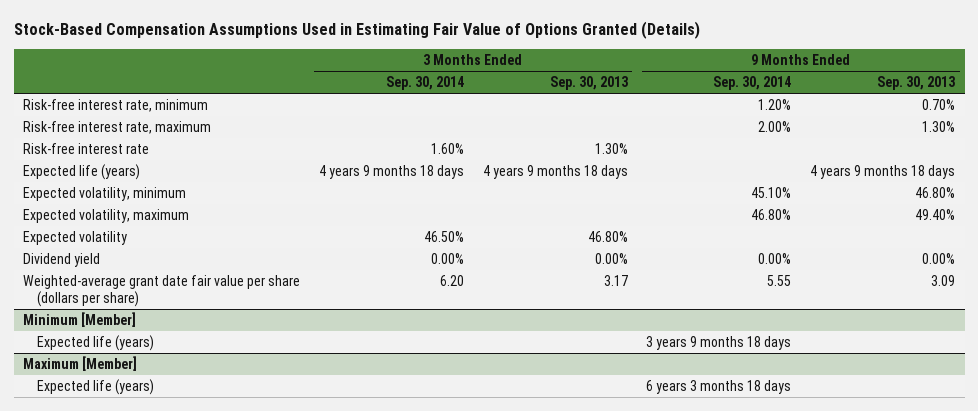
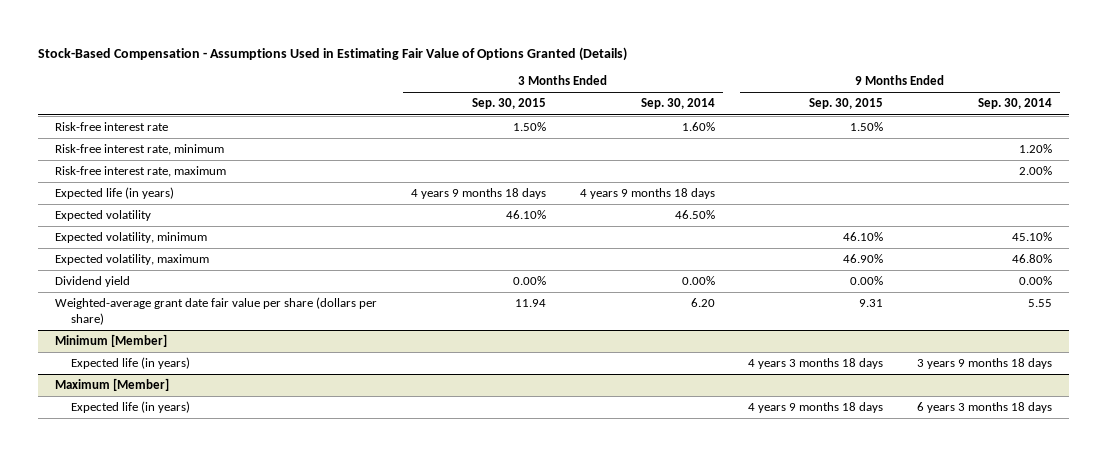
[13,21,700,40] Stock-Based Compensation Assumptions Used in Estimating Fair Value of Options Granted (Details) -> [38,46,628,61] Stock-Based Compensation - Assumptions Used in Estimating Fair Value of Options Granted (Details)
[549,76,628,91] Sep. 30, 2013 -> none
[877,76,956,91] Sep. 30, 2013 -> none
none -> [471,98,546,110] Sep. 30, 2015
none -> [809,98,884,110] Sep. 30, 2015
[22,142,149,154] Risk-free interest rate -> [55,122,169,132] Risk-free interest rate
[22,163,140,180] Expected life (years) -> [55,187,175,200] Expected life (in years)
[22,230,127,245] Expected volatility -> [55,210,152,222] Expected volatility
[36,334,154,351] Expected life (years) -> [71,357,191,370] Expected life (in years)
[36,378,154,395] Expected life (years) -> [71,401,191,414] Expected life (in years)

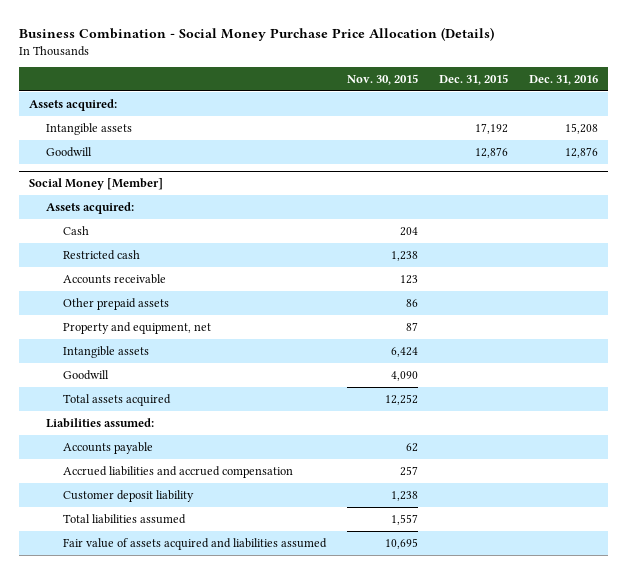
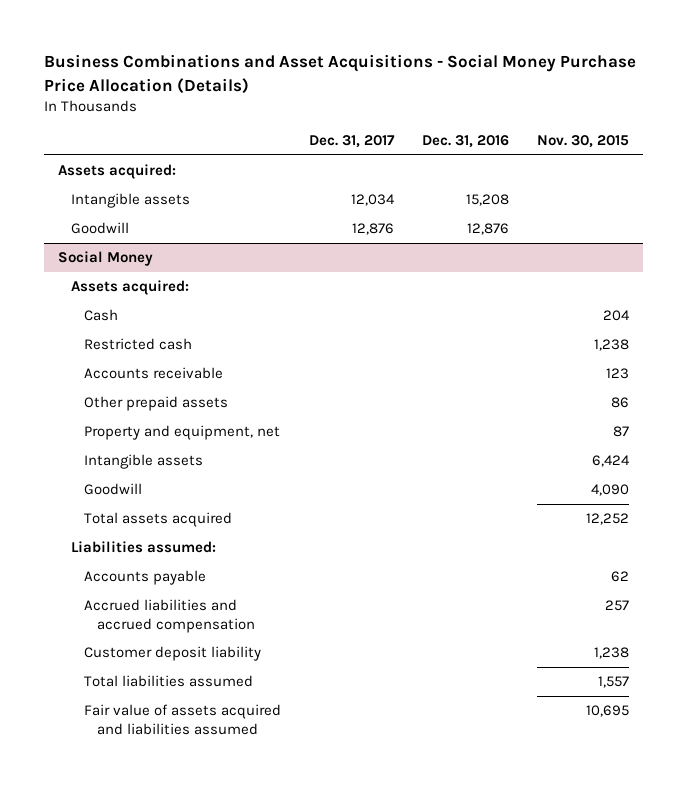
[19,27,495,42] Business Combination - Social Money Purchase Price Allocation (Details) -> [44,54,637,94] Business Combinations and Asset Acquisitions - Social Money Purchase Price Allocation (Details)
[439,73,509,85] Dec. 31, 2015 -> none
none -> [309,134,396,148] Dec. 31, 2017
[29,178,164,191] Social Money [Member] -> [58,251,154,267] Social Money

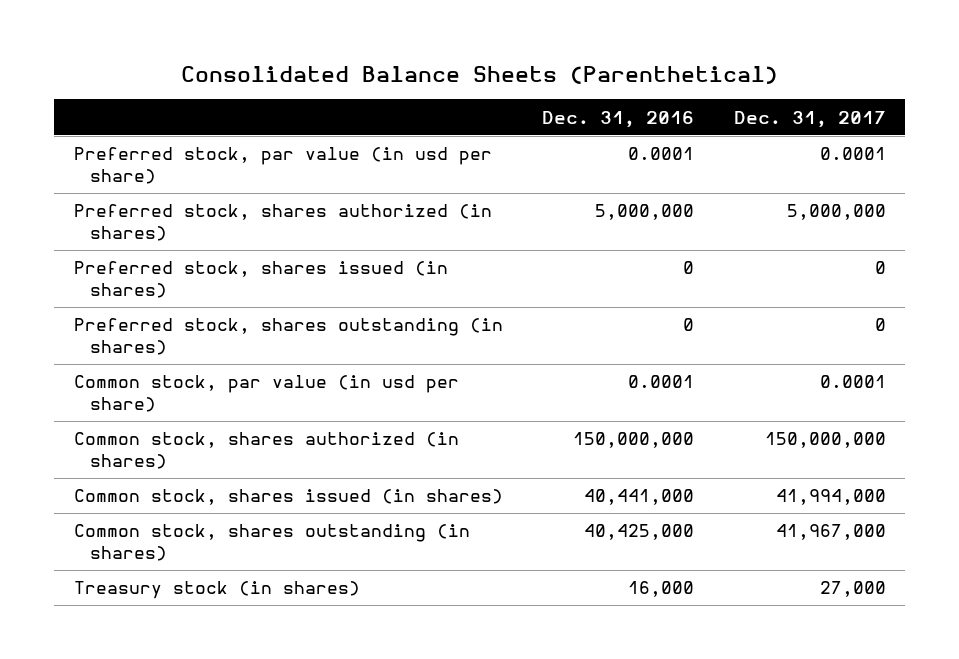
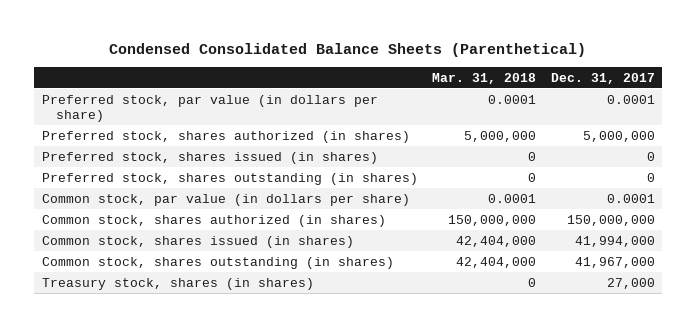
[180,65,778,84] Consolidated Balance Sheets (Parenthetical) -> [109,43,587,58] Condensed Consolidated Balance Sheets (Parenthetical)
[542,110,695,128] Dec. 31, 2016 -> none
none -> [432,72,537,84] Mar. 31, 2018
[73,147,492,184] Preferred stock, par value (in usd per share) -> [41,94,378,123] Preferred stock, par value (in dollars per share)
[73,375,459,412] Common stock, par value (in usd per share) -> [41,193,410,206] Common stock, par value (in dollars per share)
[73,581,360,600] Treasury stock (in shares) -> [41,277,314,290] Treasury stock, shares (in shares)

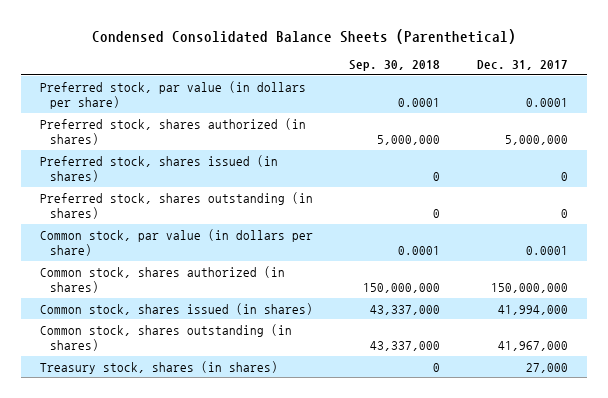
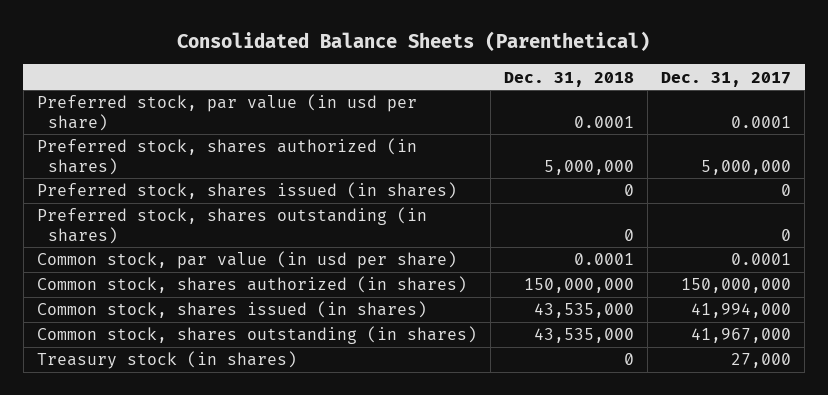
[91,28,516,44] Condensed Consolidated Balance Sheets (Parenthetical) -> [176,31,650,52] Consolidated Balance Sheets (Parenthetical)
[349,60,441,72] Sep. 30, 2018 -> none
none -> [503,71,634,87] Dec. 31, 2018
[39,80,306,110] Preferred stock, par value (in dollars per share) -> [36,94,417,131] Preferred stock, par value (in usd per share)
[39,228,313,257] Common stock, par value (in dollars per share) -> [36,251,457,270] Common stock, par value (in usd per share)
[39,360,278,374] Treasury stock, shares (in shares) -> [36,351,297,370] Treasury stock (in shares)

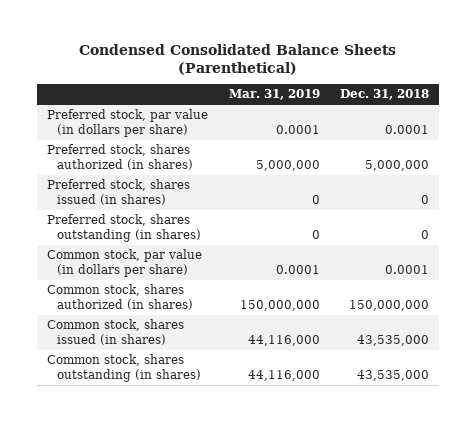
[176,31,650,52] Consolidated Balance Sheets (Parenthetical) -> [79,43,397,75] Condensed Consolidated Balance Sheets (Parenthetical)
[660,71,791,87] Dec. 31, 2017 -> none
none -> [228,89,320,101] Mar. 31, 2019
[36,94,417,131] Preferred stock, par value (in usd per share) -> [46,109,208,138] Preferred stock, par value (in dollars per share)
[36,251,457,270] Common stock, par value (in usd per share) -> [46,249,202,278] Common stock, par value (in dollars per share)
[36,351,297,370] Treasury stock (in shares) -> none

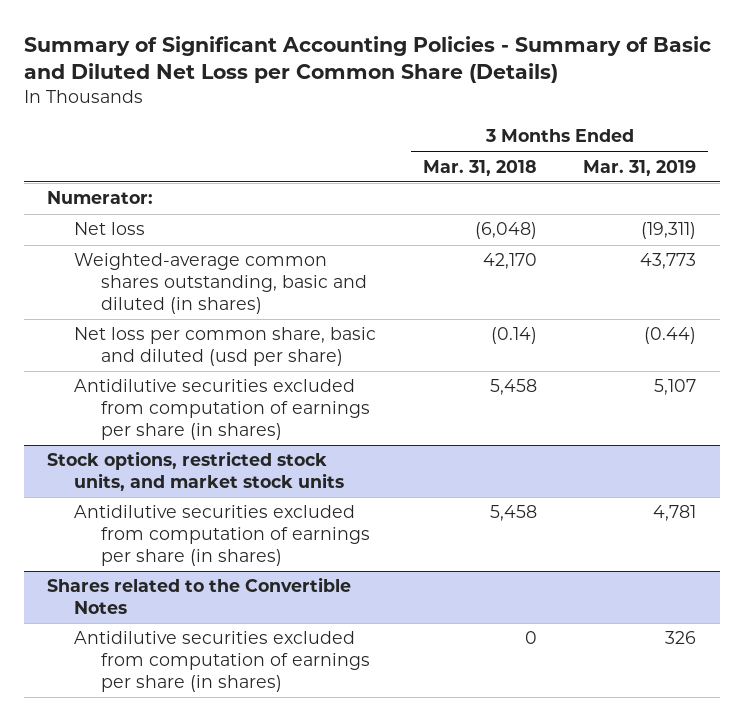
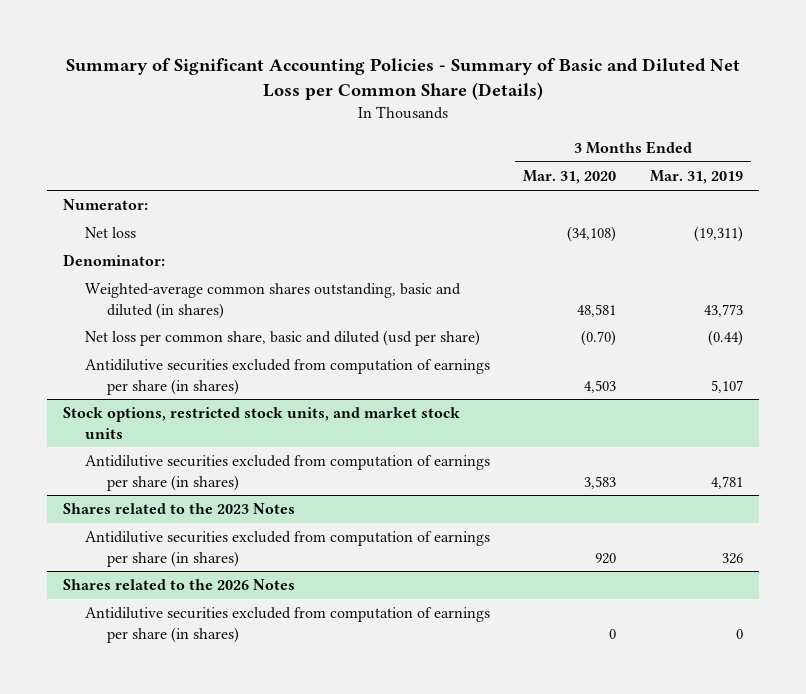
[422,159,537,176] Mar. 31, 2018 -> none
none -> [523,170,617,185] Mar. 31, 2020
none -> [63,254,166,267] Denominator:
[47,577,352,614] Shares related to the Convertible Notes -> [63,503,296,515] Shares related to the 2023 Notes
none -> [63,579,296,591] Shares related to the 2026 Notes
none -> [85,607,491,643] Antidilutive securities excluded from computation of earnings per share (in shares)

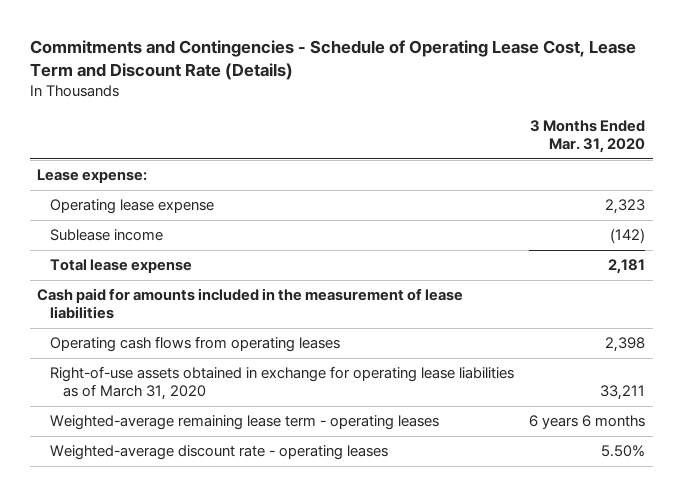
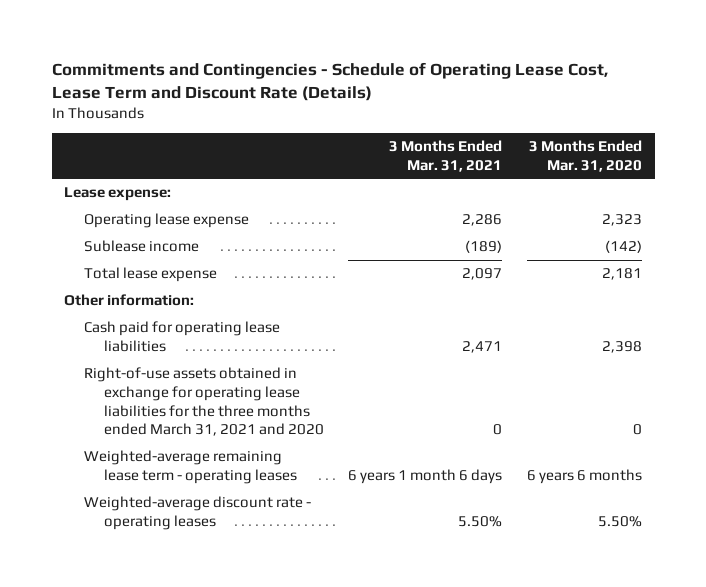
none -> [389,140,503,172] 3 Months Ended Mar. 31, 2021
[37,288,464,320] Cash paid for amounts included in the measurement of lease liabilities -> [64,294,195,307] Other information:
[50,336,341,353] Operating cash flows from operating leases -> [83,321,280,352] Cash paid for operating lease liabilities
[50,366,515,401] Right-of-use assets obtained in exchange for operating lease liabilities as of March 31, 2020 -> [83,367,324,437] Right-of-use assets obtained in exchange for operating lease liabilities for the three months ended March 31, 2021 and 2020
[600,385,646,401] 33,211 -> [633,424,643,436] 0

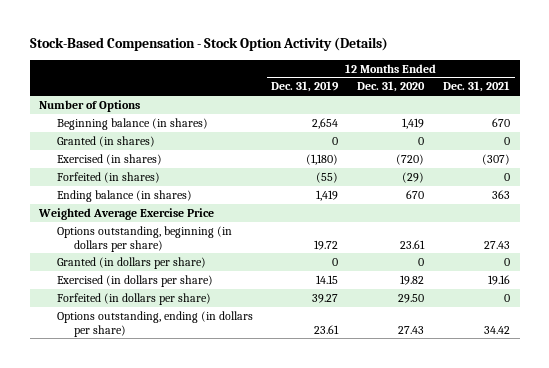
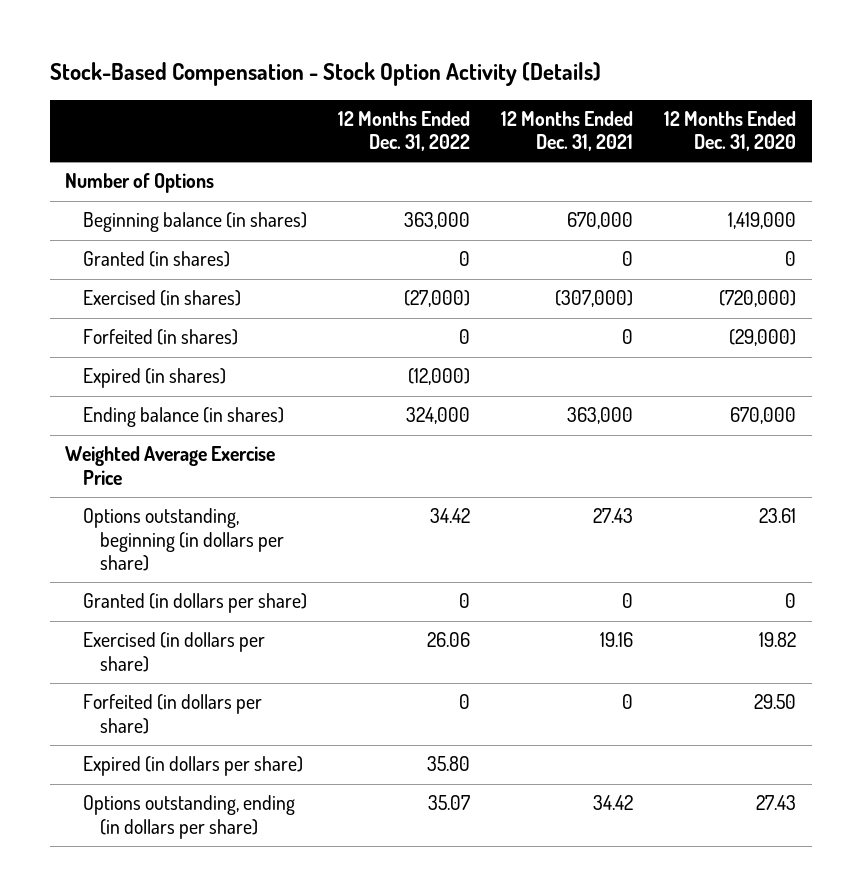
[271,81,340,93] Dec. 31, 2019 -> none
none -> [337,111,470,152] 12 Months Ended Dec. 31, 2022
[402,117,425,129] 1,419 -> [728,212,797,230] 1,419,000
[492,117,511,127] 670 -> [566,212,633,230] 670,000
[396,153,425,165] (720) -> [719,290,797,308] (720,000)
[482,153,511,165] (307) -> [554,290,633,308] (307,000)
[402,171,425,183] (29) -> [729,329,797,347] (29,000)
none -> [82,368,226,389] Expired (in shares)
[406,189,425,199] 670 -> [730,407,797,425] 670,000
[492,189,511,199] 363 -> [566,407,633,425] 363,000
none -> [82,756,303,777] Expired (in dollars per share)

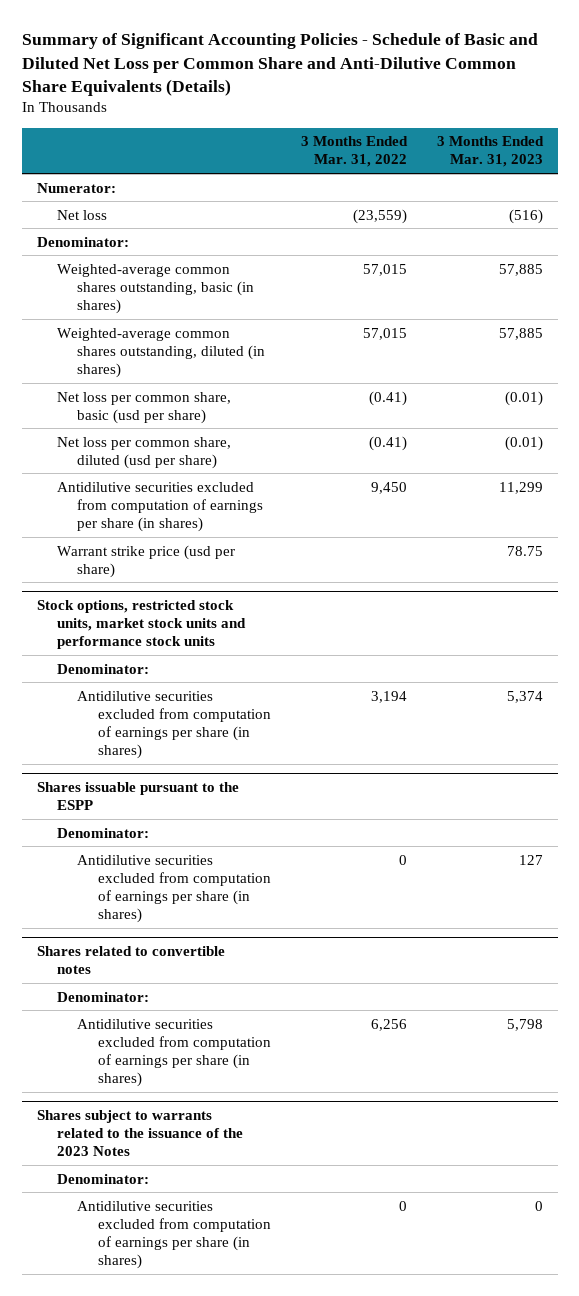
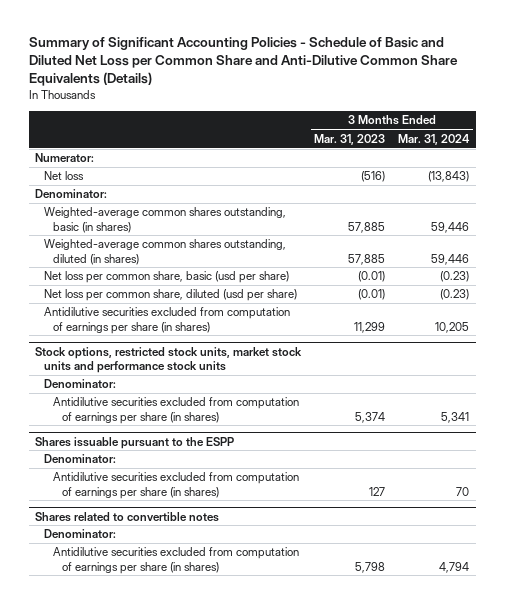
[300,136,408,168] 3 Months Ended Mar. 31, 2022 -> none
none -> [398,133,471,145] Mar. 31, 2024
[57,544,236,578] Warrant strike price (usd per share) -> none
[36,1109,244,1157] Shares subject to warrants related to the issuance of the 2023 Notes -> none
[57,1173,150,1184] Denominator: -> none
[77,1200,271,1270] Antidilutive securities excluded from computation of earnings per share (in shares) -> none

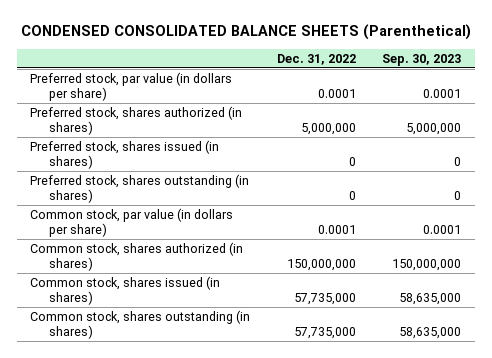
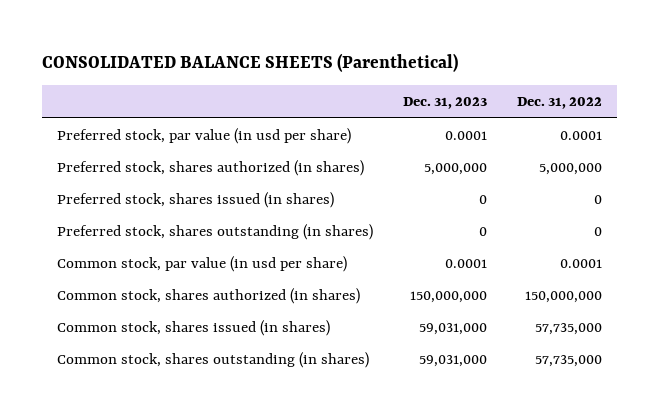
[20,24,471,41] CONDENSED CONSOLIDATED BALANCE SHEETS (Parenthetical) -> [41,53,458,73] CONSOLIDATED BALANCE SHEETS (Parenthetical)
[382,53,462,66] Sep. 30, 2023 -> none
none -> [402,97,487,110] Dec. 31, 2023
[30,71,233,101] Preferred stock, par value (in dollars per share) -> [56,128,351,145] Preferred stock, par value (in usd per share)
[30,207,234,237] Common stock, par value (in dollars per share) -> [56,256,347,273] Common stock, par value (in usd per share)

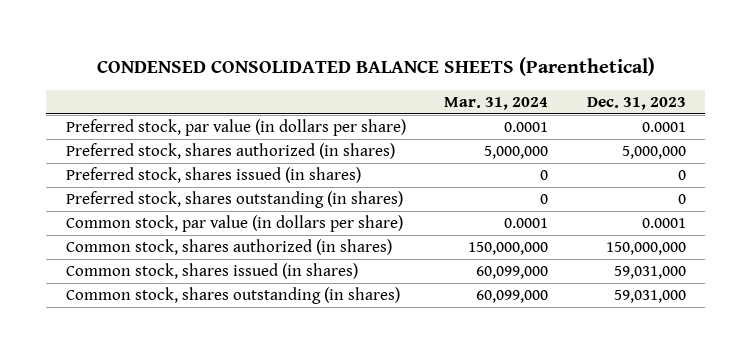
[41,53,458,73] CONSOLIDATED BALANCE SHEETS (Parenthetical) -> [96,56,655,76] CONDENSED CONSOLIDATED BALANCE SHEETS (Parenthetical)
[516,97,602,110] Dec. 31, 2022 -> none
none -> [444,97,549,111] Mar. 31, 2024
[56,128,351,145] Preferred stock, par value (in usd per share) -> [65,119,406,137] Preferred stock, par value (in dollars per share)
[56,256,347,273] Common stock, par value (in usd per share) -> [65,215,403,233] Common stock, par value (in dollars per share)

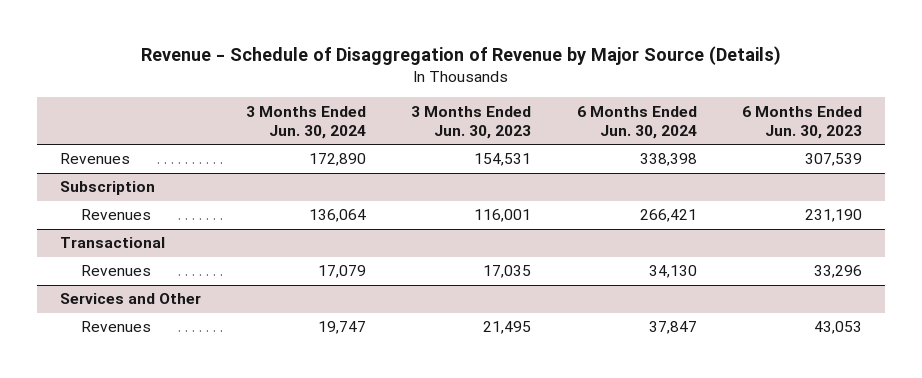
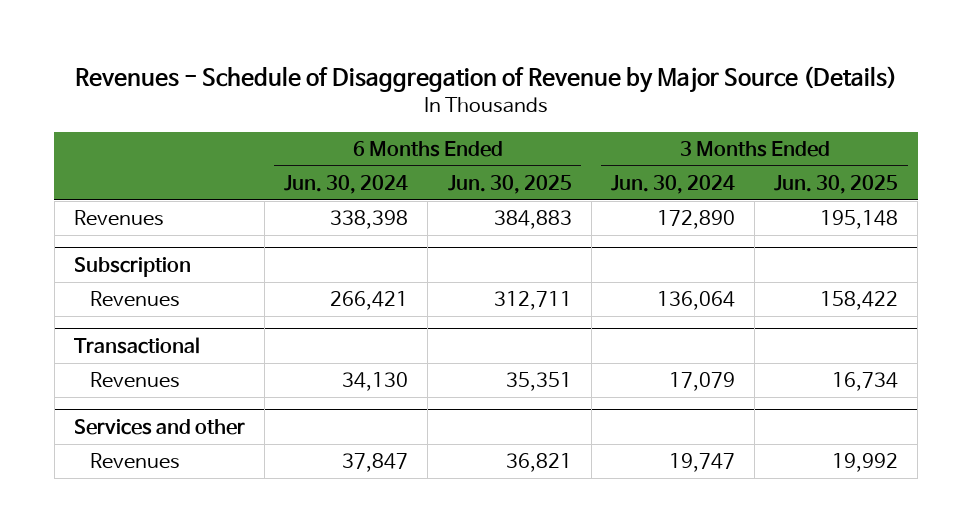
[140,45,781,65] Revenue - Schedule of Disaggregation of Revenue by Major Source (Details) -> [75,66,898,94] Revenues - Schedule of Disaggregation of Revenue by Major Source (Details)
[411,105,532,139] 3 Months Ended Jun. 30, 2023 -> none
[742,105,863,139] 6 Months Ended Jun. 30, 2023 -> none
none -> [447,175,572,195] Jun. 30, 2025
none -> [774,175,899,195] Jun. 30, 2025
[59,293,201,305] Services and Other -> [73,418,245,435] Services and other

